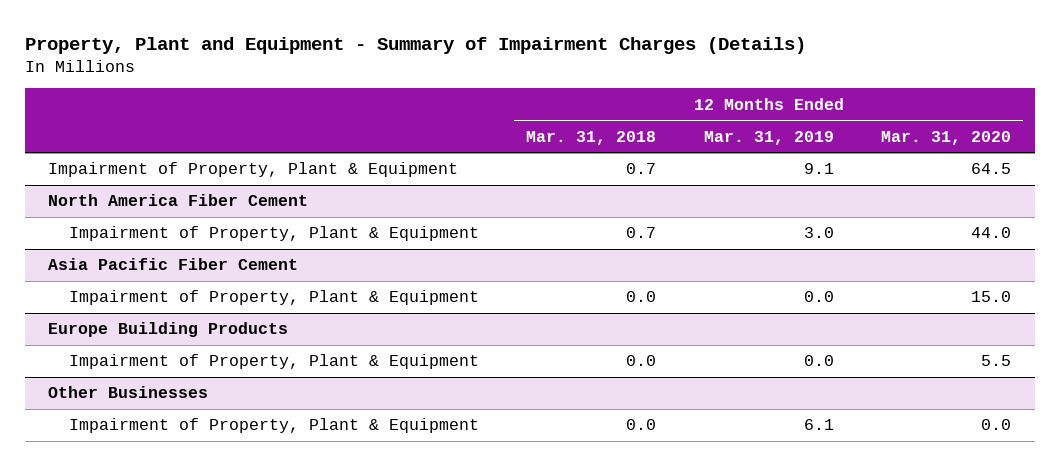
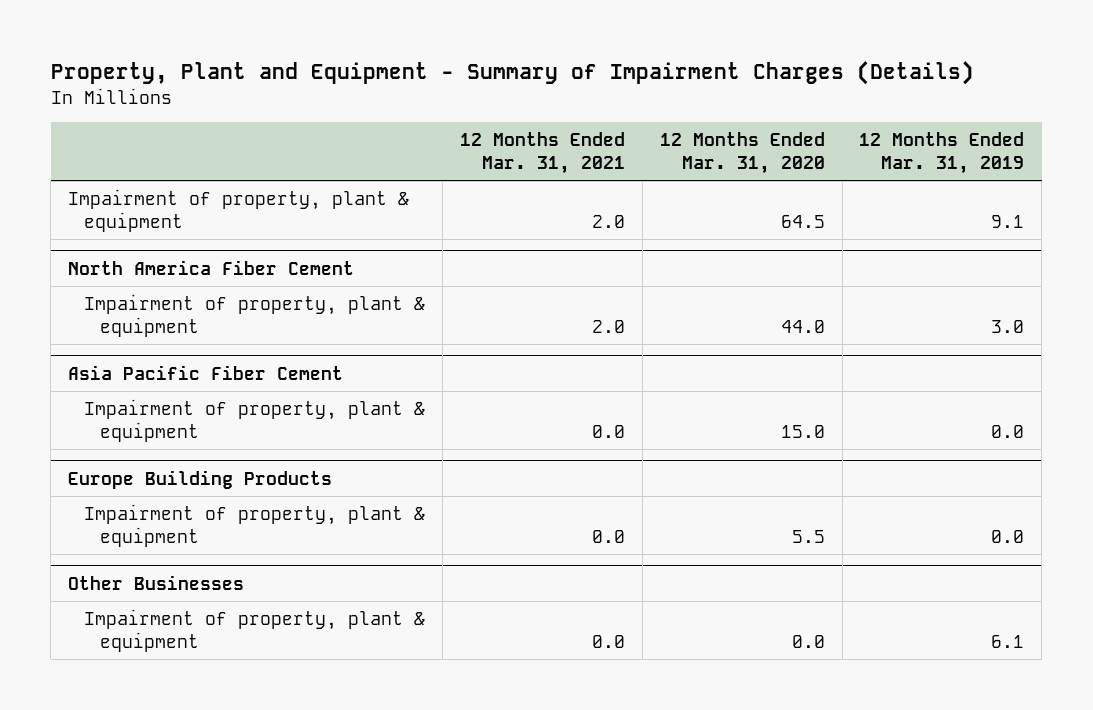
[526,130,657,145] Mar. 31, 2018 -> none
none -> [459,131,625,174] 12 Months Ended Mar. 31, 2021
[48,162,459,178] Impairment of Property, Plant & Equipment -> [68,189,410,232] Impairment of property, plant & equipment
[68,226,479,242] Impairment of Property, Plant & Equipment -> [84,294,426,337] Impairment of property, plant & equipment
[68,290,479,306] Impairment of Property, Plant & Equipment -> [84,399,426,442] Impairment of property, plant & equipment
[68,354,479,370] Impairment of Property, Plant & Equipment -> [84,504,426,547] Impairment of property, plant & equipment
[68,418,479,434] Impairment of Property, Plant & Equipment -> [84,609,426,652] Impairment of property, plant & equipment

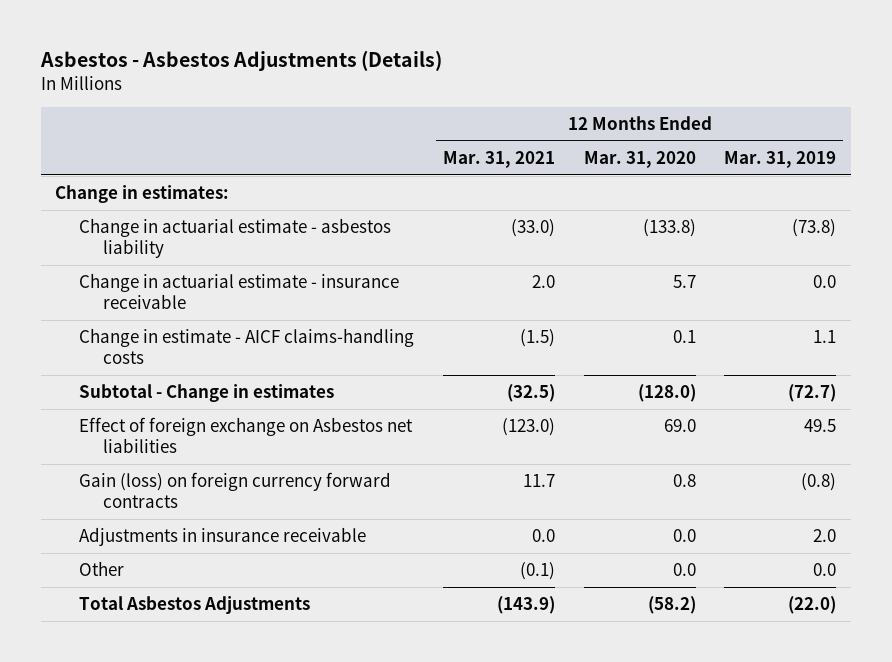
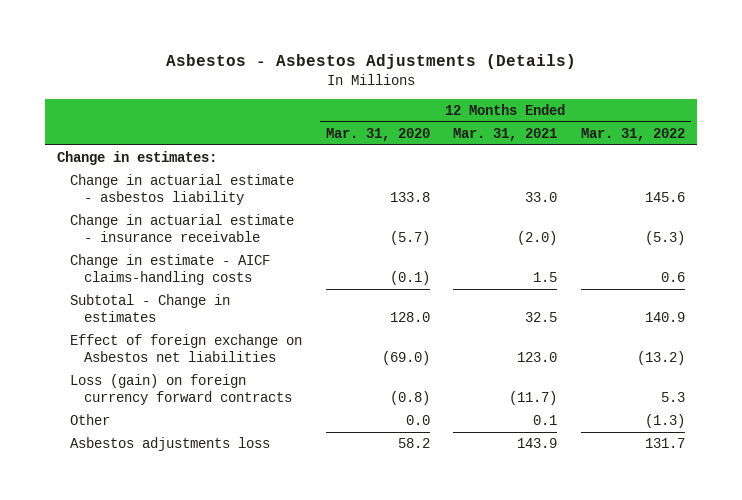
[724,150,837,168] Mar. 31, 2019 -> none
none -> [580,127,685,141] Mar. 31, 2022
[79,527,367,547] Adjustments in insurance receivable -> none
[511,219,556,238] (33.0) -> [525,192,558,203] 33.0
[642,219,696,238] (133.8) -> [389,192,430,203] 133.8
[532,275,556,289] 2.0 -> [517,231,558,246] (2.0)
[672,275,696,289] 5.7 -> [389,231,430,246] (5.7)
[520,329,556,348] (1.5) -> [533,272,558,283] 1.5
[672,330,696,344] 0.1 -> [389,271,430,286] (0.1)
[507,384,556,403] (32.5) -> [525,312,558,323] 32.5
[637,384,696,403] (128.0) -> [389,312,430,323] 128.0
[502,418,556,437] (123.0) -> [517,352,558,363] 123.0
[663,419,696,433] 69.0 -> [381,351,430,366] (69.0)
[79,472,392,508] Gain (loss) on foreign currency forward contracts -> [70,373,292,406] Loss (gain) on foreign currency forward contracts
[523,474,556,488] 11.7 -> [509,391,558,406] (11.7)
[672,474,696,488] 0.8 -> [389,391,430,406] (0.8)
[520,562,556,581] (0.1) -> [533,414,558,425] 0.1
[79,596,311,615] Total Asbestos Adjustments -> [70,436,271,451] Asbestos adjustments loss
[497,596,556,615] (143.9) -> [517,437,558,448] 143.9
[647,596,696,615] (58.2) -> [397,437,430,448] 58.2

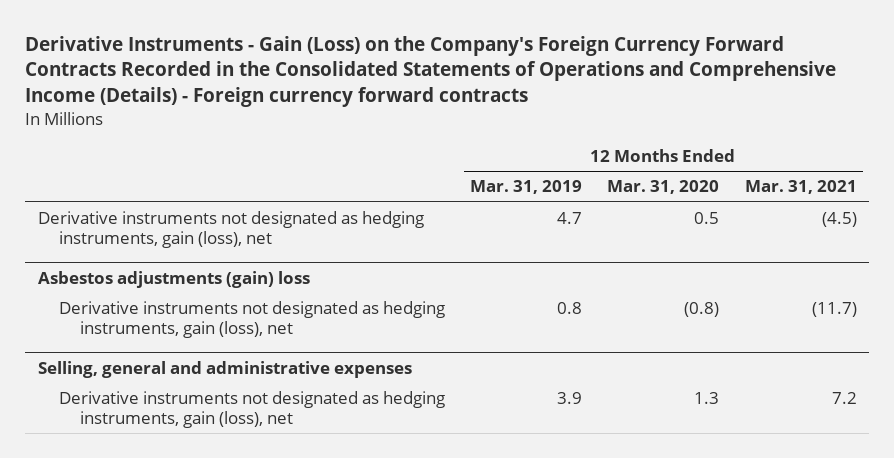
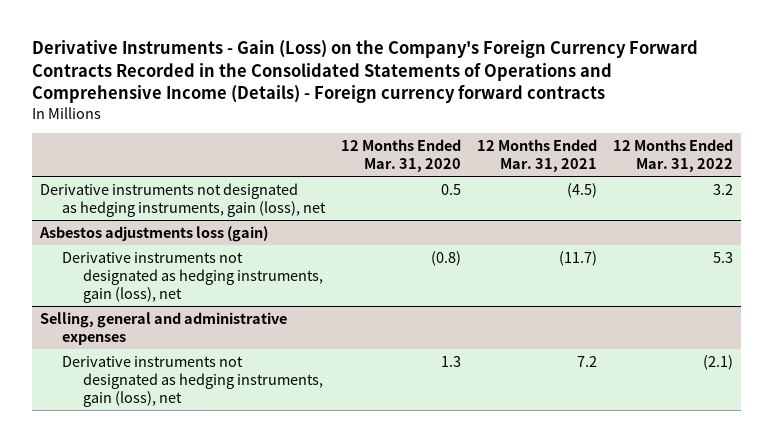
[469,180,582,195] Mar. 31, 2019 -> none
none -> [612,138,733,173] 12 Months Ended Mar. 31, 2022
[37,270,310,288] Asbestos adjustments (gain) loss -> [38,225,268,242] Asbestos adjustments loss (gain)

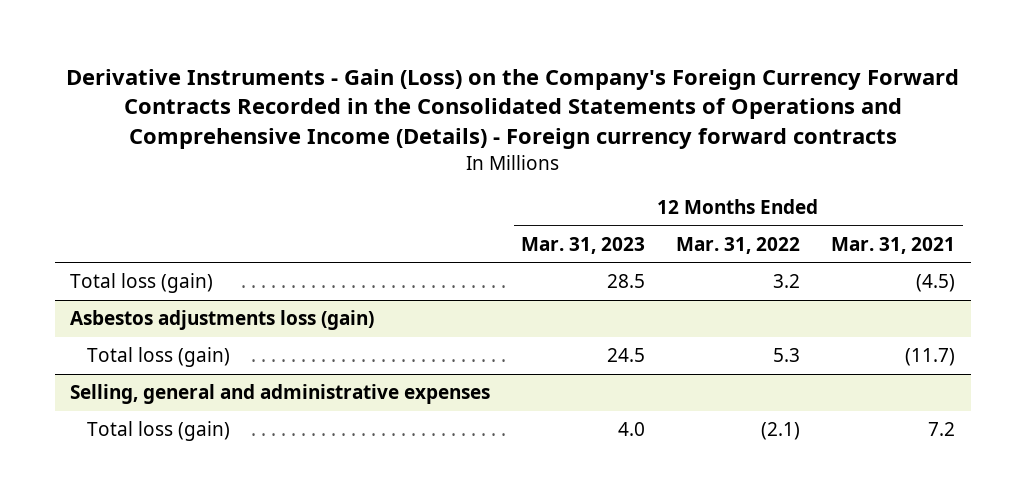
[340,138,461,173] 12 Months Ended Mar. 31, 2020 -> none
none -> [521,237,646,255] Mar. 31, 2023
[39,182,326,218] Derivative instruments not designated as hedging instruments, gain (loss), net -> [70,273,214,294] Total loss (gain)
[61,251,324,304] Derivative instruments not designated as hedging instruments, gain (loss), net -> [86,347,230,368] Total loss (gain)
[61,355,324,408] Derivative instruments not designated as hedging instruments, gain (loss), net -> [86,421,230,442] Total loss (gain)

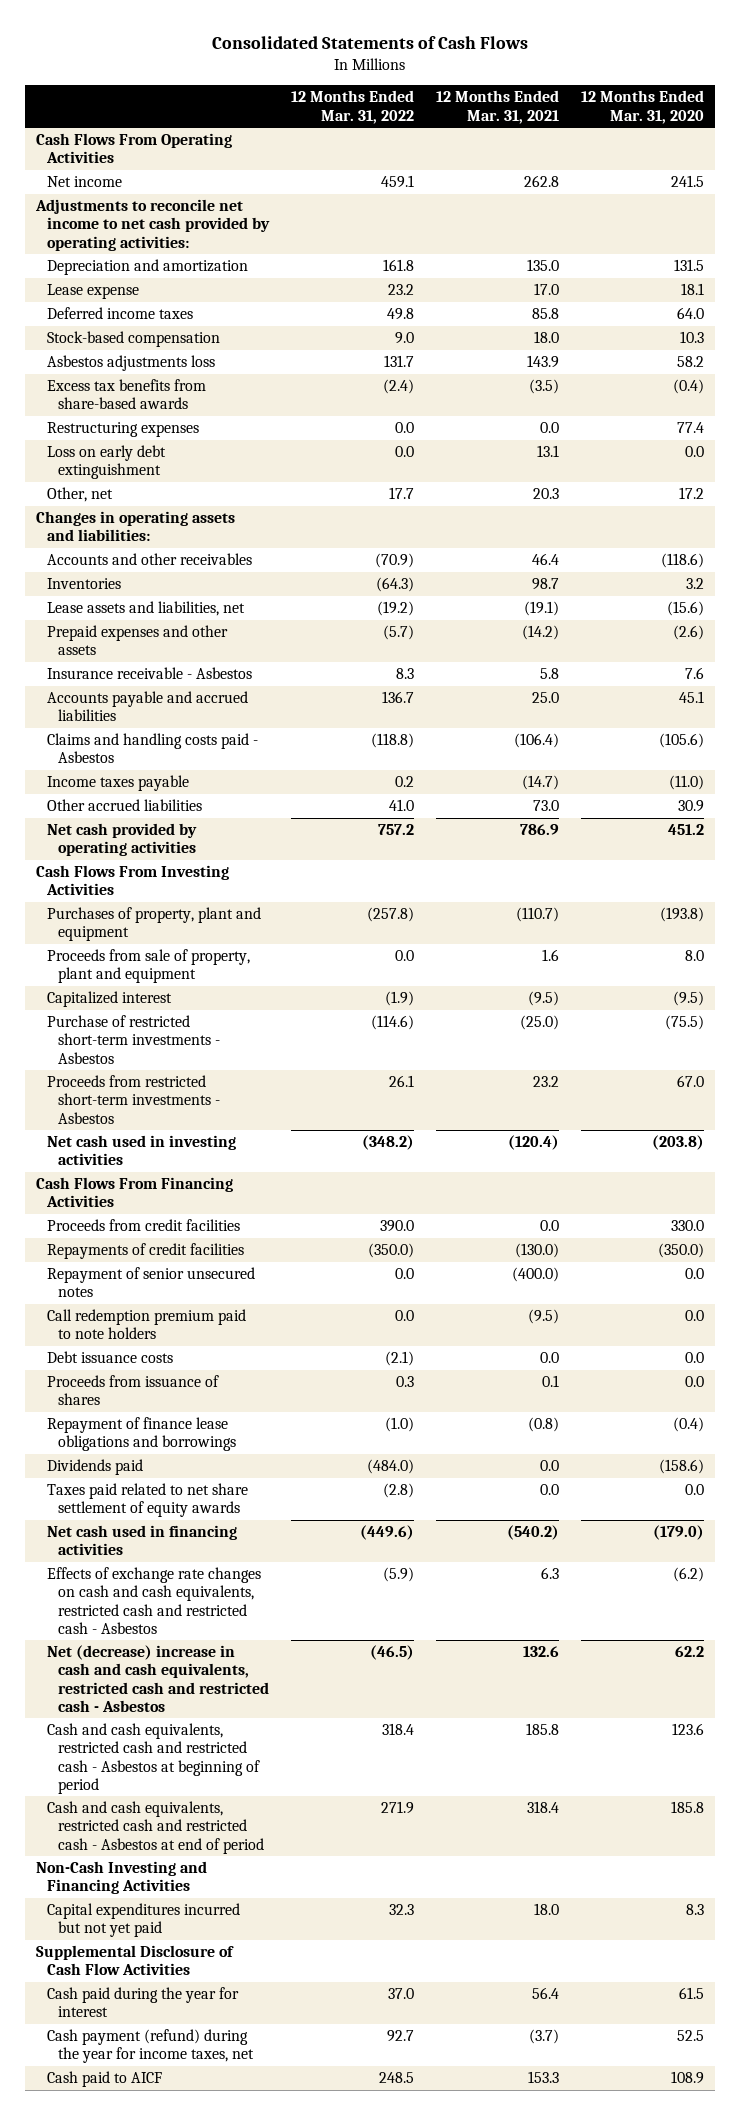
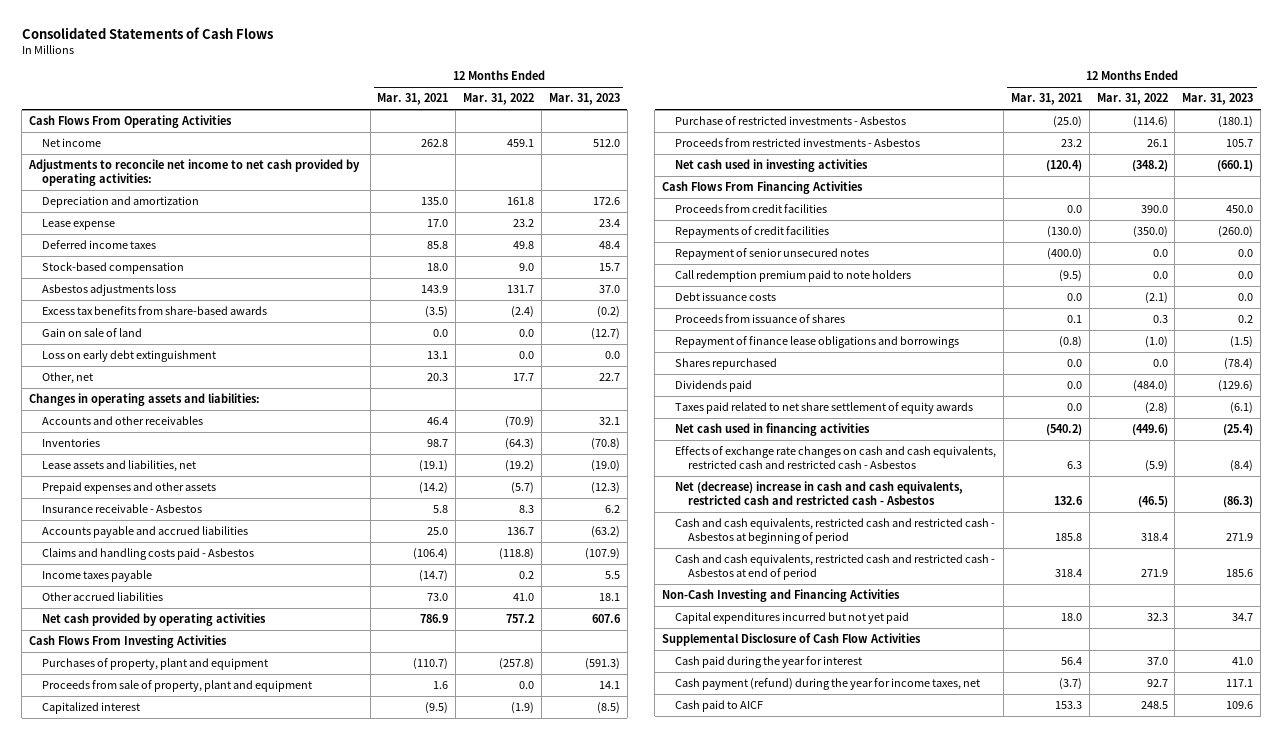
[581,90,705,124] 12 Months Ended Mar. 31, 2020 -> none
none -> [548,93,620,106] Mar. 31, 2023
[47,422,200,438] Restructuring expenses -> none
none -> [41,328,142,338] Gain on sale of land
[47,1015,221,1064] Purchase of restricted short-term investments - Asbestos -> [675,116,907,126] Purchase of restricted investments - Asbestos
[47,1075,221,1124] Proceeds from restricted short-term investments - Asbestos -> [675,138,921,148] Proceeds from restricted investments - Asbestos
none -> [675,358,778,371] Shares repurchased

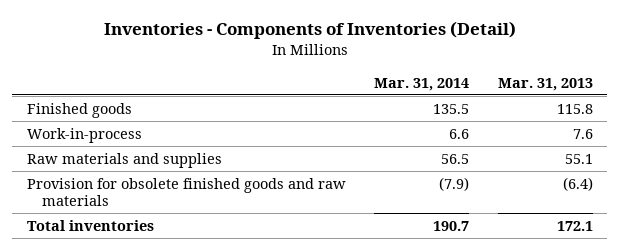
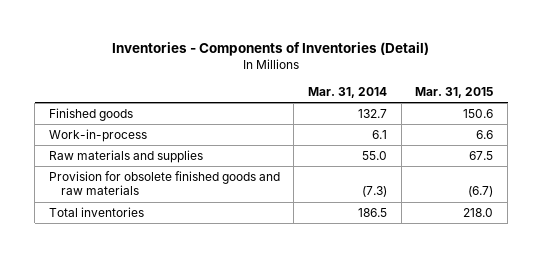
[497,77,593,91] Mar. 31, 2013 -> none
none -> [415,86,494,98] Mar. 31, 2015
[433,103,470,114] 135.5 -> [358,109,388,119] 132.7
[449,128,470,139] 6.6 -> [372,130,388,140] 6.1
[441,153,470,164] 56.5 -> [362,151,388,161] 55.0
[439,176,470,191] (7.9) -> [362,186,388,198] (7.3)
[433,220,470,231] 190.7 -> [358,208,388,218] 186.5

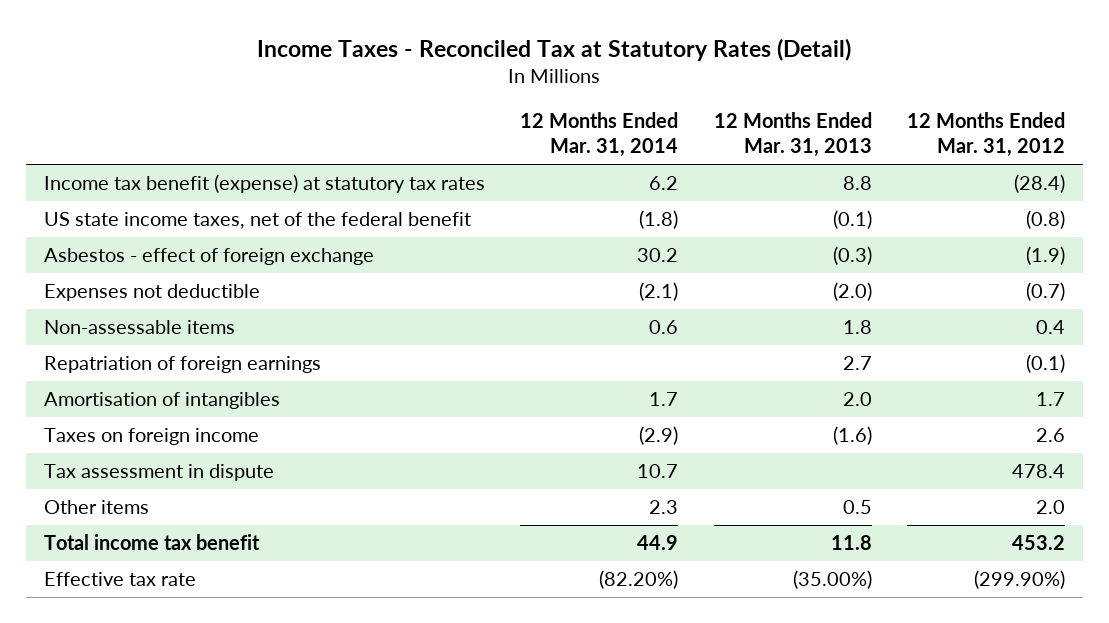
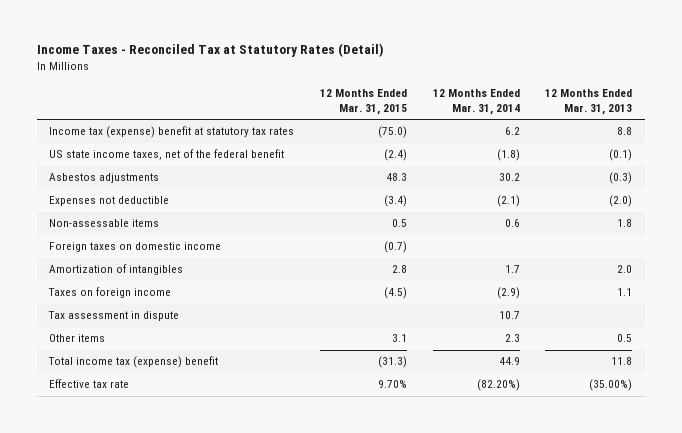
[906,111,1065,157] 12 Months Ended Mar. 31, 2012 -> none
none -> [320,89,408,116] 12 Months Ended Mar. 31, 2015
[43,174,485,194] Income tax benefit (expense) at statutory tax rates -> [49,126,295,139] Income tax (expense) benefit at statutory tax rates
[43,248,374,266] Asbestos - effect of foreign exchange -> [49,173,160,184] Asbestos adjustments
[43,356,321,374] Repatriation of foreign earnings -> none
none -> [49,242,222,253] Foreign taxes on domestic income
[43,392,280,410] Amortisation of intangibles -> [49,264,184,276] Amortization of intangibles
[832,426,872,446] (1.6) -> [617,288,633,297] 1.1
[43,534,260,551] Total income tax benefit -> [48,356,219,369] Total income tax (expense) benefit

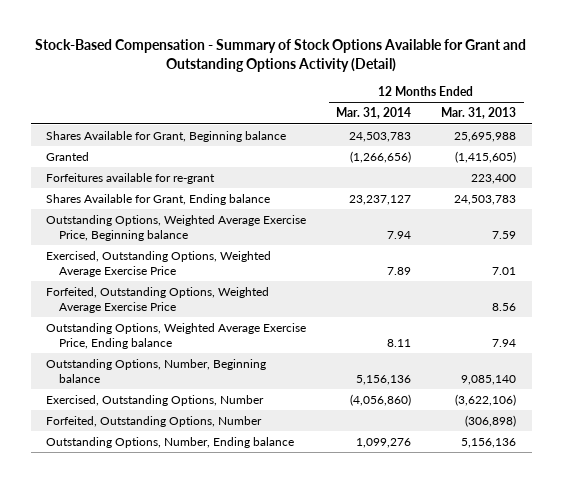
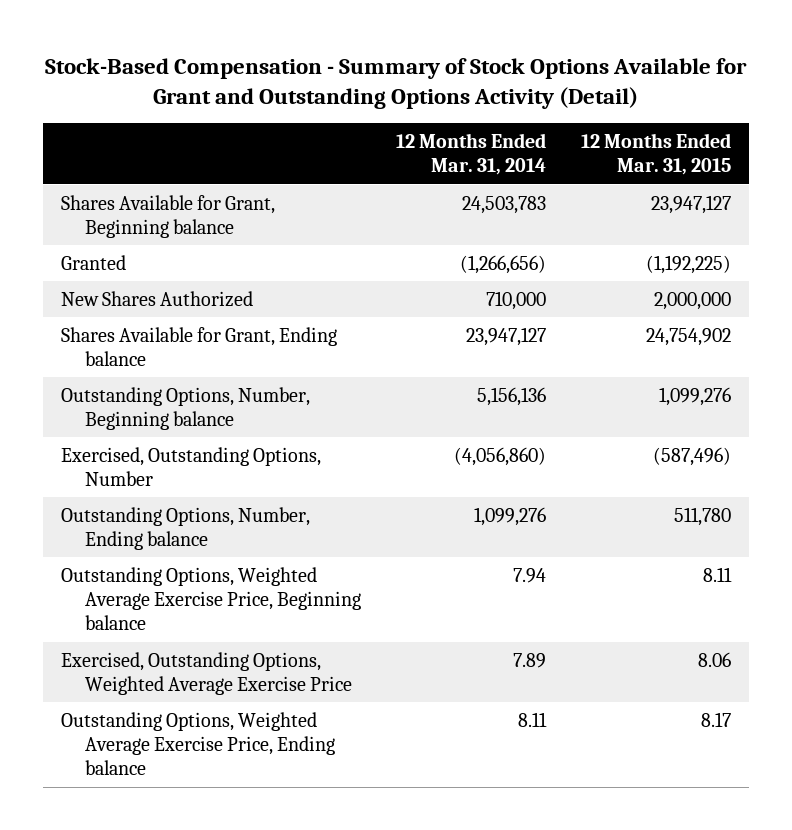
[441,107,517,120] Mar. 31, 2013 -> none
none -> [580,132,731,176] 12 Months Ended Mar. 31, 2015
[46,173,216,185] Forfeitures available for re-grant -> none
[46,287,270,313] Forfeited, Outstanding Options, Weighted Average Exercise Price -> none
none -> [61,290,254,307] New Shares Authorized
[349,195,412,206] 23,237,127 -> [465,326,546,346] 23,947,127
[46,416,263,428] Forfeited, Outstanding Options, Number -> none
[46,215,307,241] Outstanding Options, Weighted Average Exercise Price, Beginning balance -> [61,566,361,631] Outstanding Options, Weighted Average Exercise Price, Beginning balance
[46,251,272,277] Exercised, Outstanding Options, Weighted Average Exercise Price -> [61,651,352,696] Exercised, Outstanding Options, Weighted Average Exercise Price
[46,323,307,349] Outstanding Options, Weighted Average Exercise Price, Ending balance -> [61,711,335,776] Outstanding Options, Weighted Average Exercise Price, Ending balance

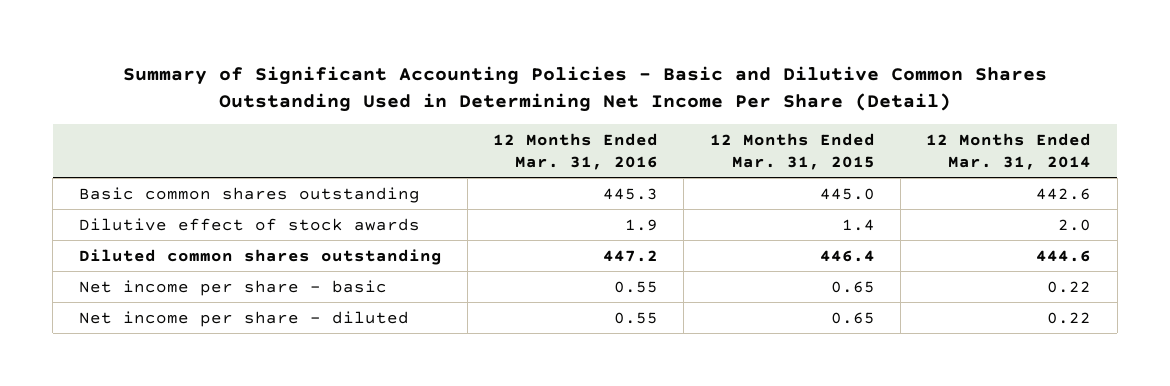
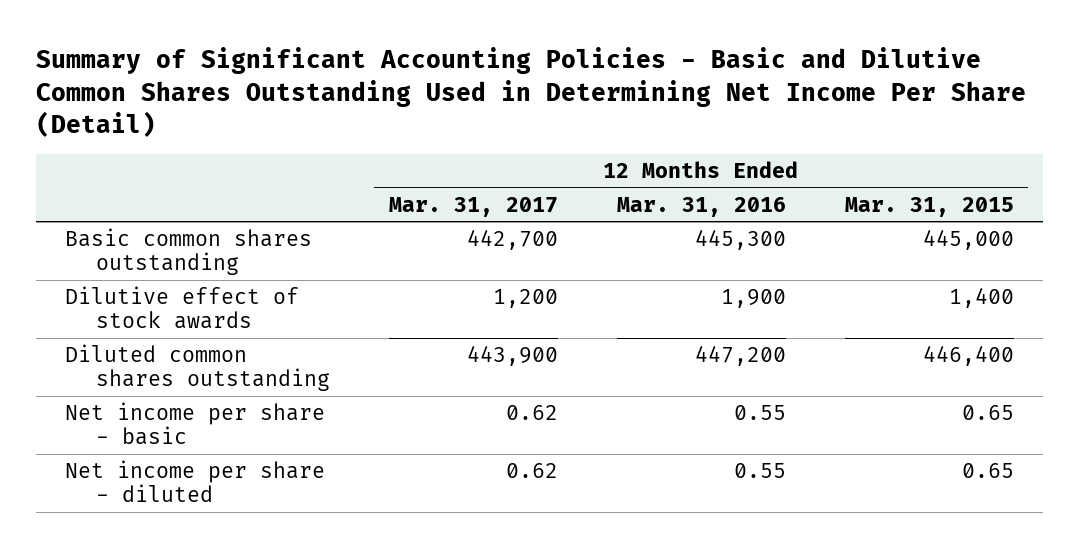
[926,132,1092,170] 12 Months Ended Mar. 31, 2014 -> none
none -> [389,196,559,217] Mar. 31, 2017
[603,187,659,200] 445.3 -> [694,229,786,251] 445,300
[819,187,875,200] 445.0 -> [922,229,1014,251] 445,000
[625,218,659,231] 1.9 -> [720,289,786,309] 1,900
[841,218,875,231] 1.4 -> [948,287,1014,309] 1,400
[603,249,659,262] 447.2 -> [694,345,786,367] 447,200
[819,249,875,262] 446.4 -> [922,345,1014,367] 446,400

